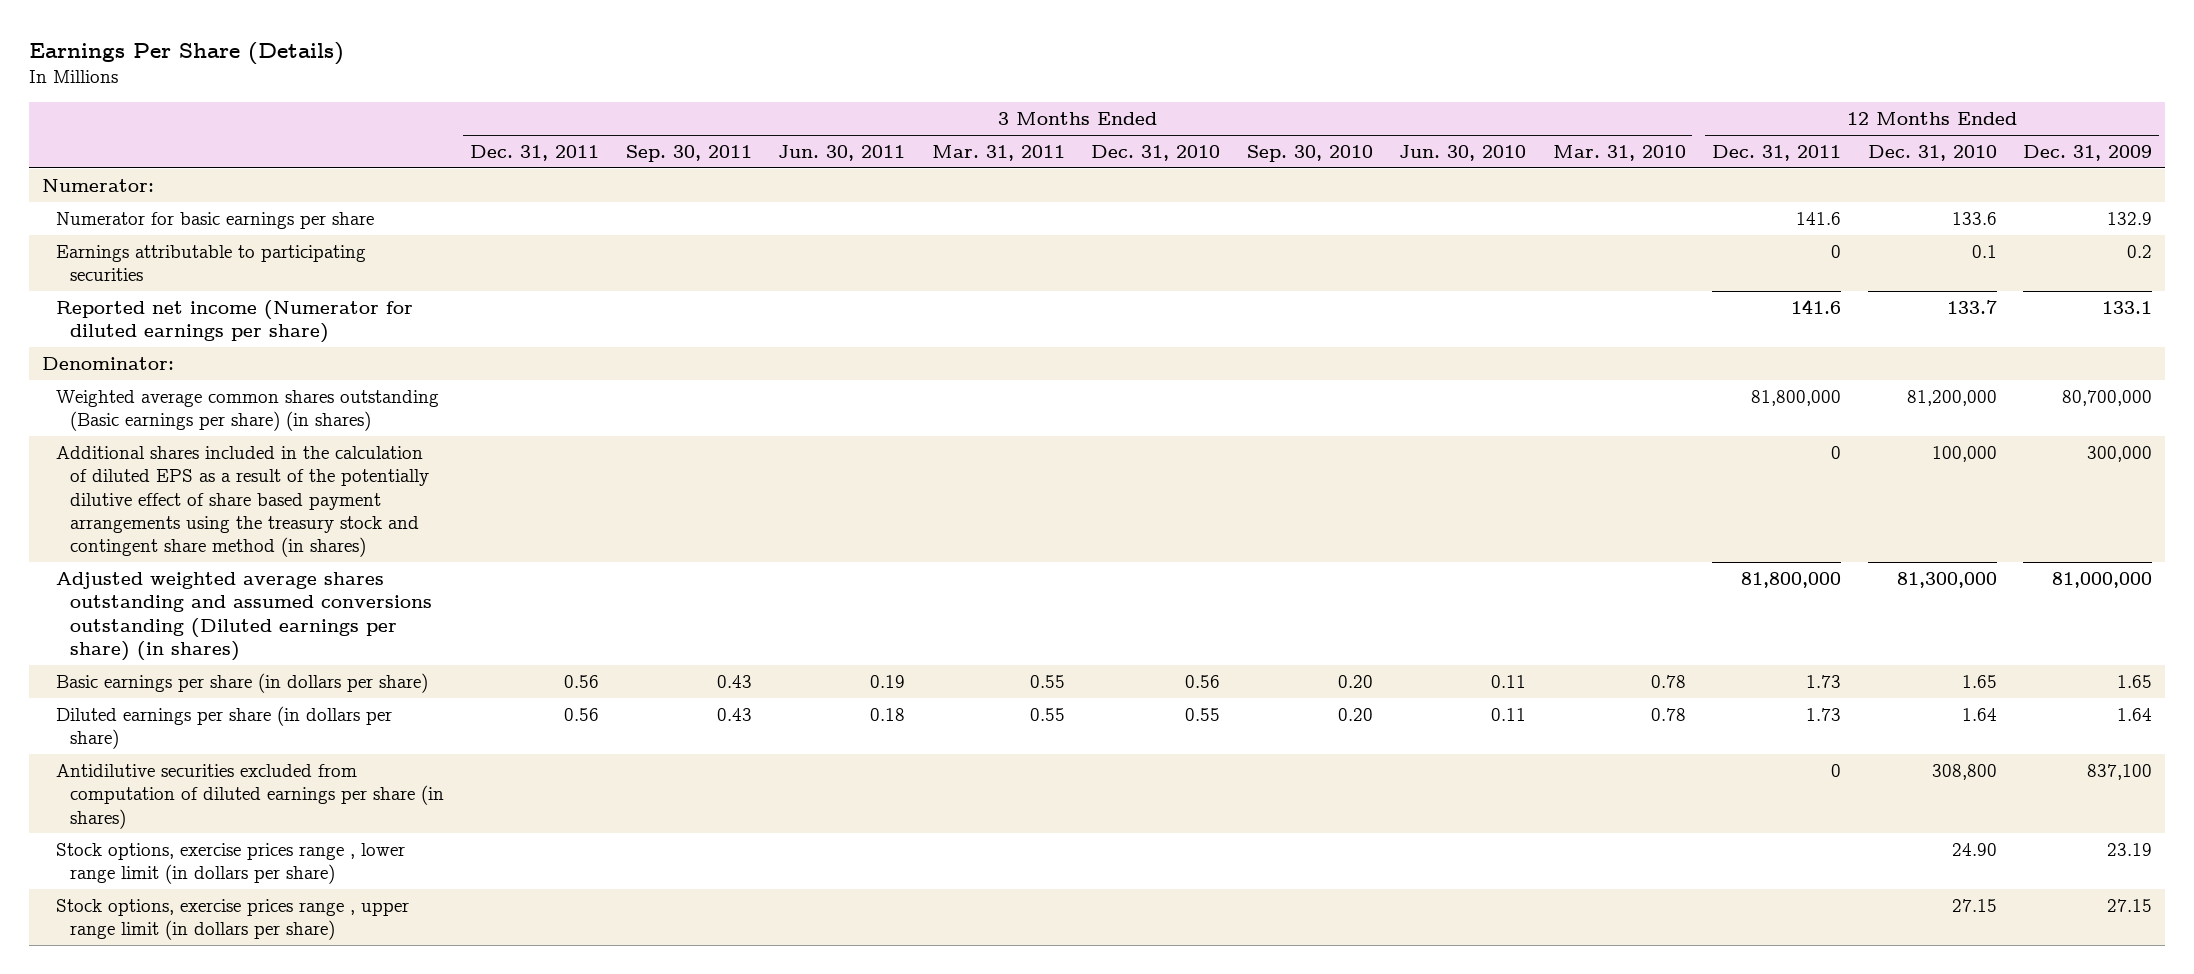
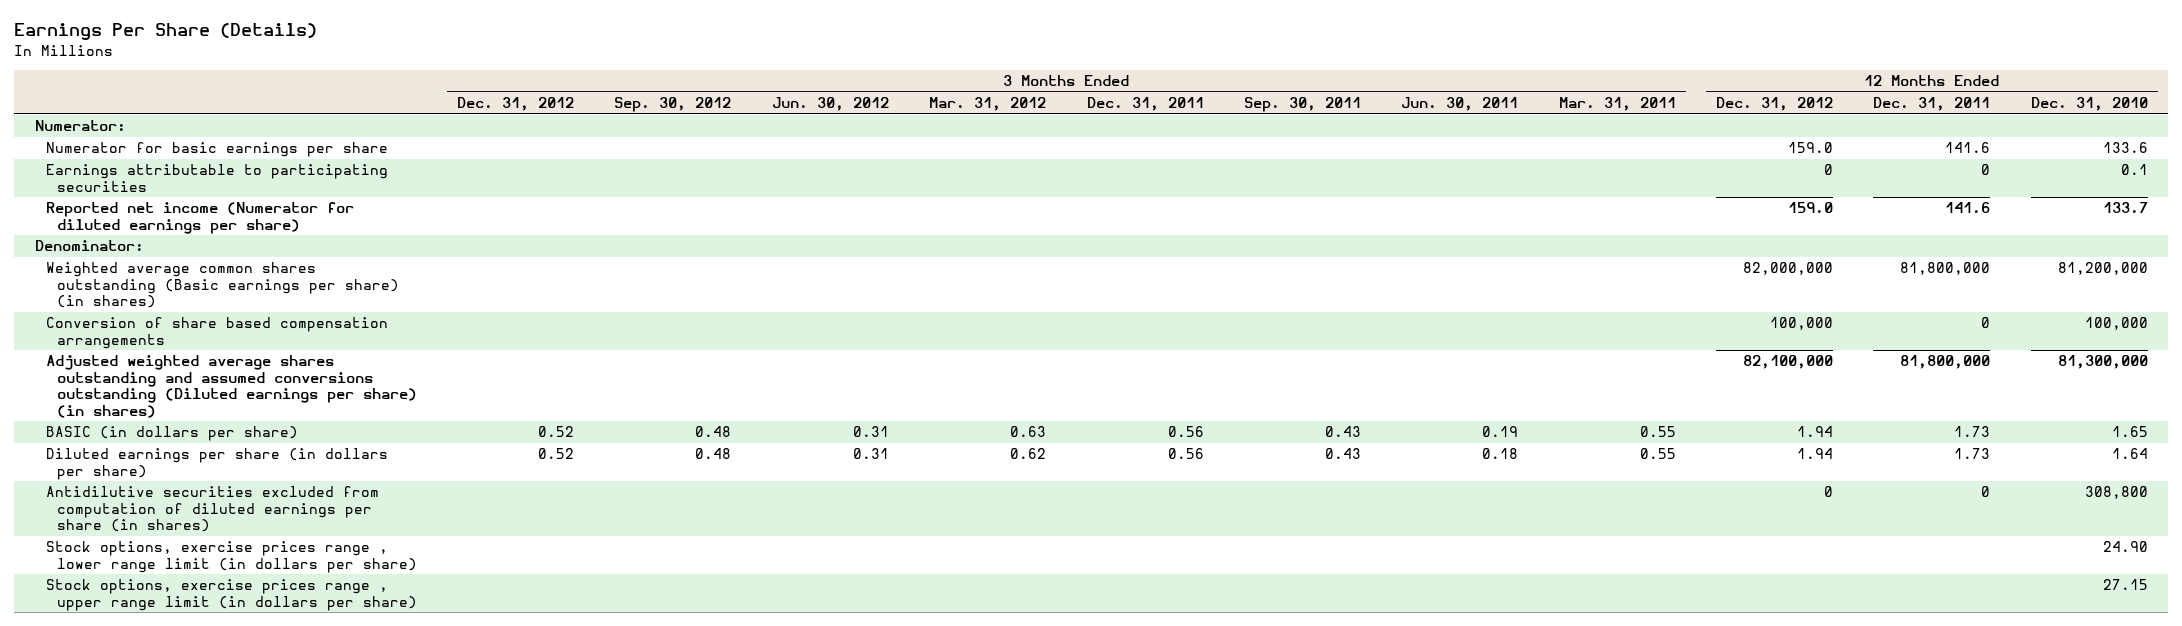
[1091,144,1221,161] Dec. 31, 2010 -> none
[1246,144,1373,162] Sep. 30, 2010 -> none
[1399,144,1527,161] Jun. 30, 2010 -> none
[1552,144,1686,161] Mar. 31, 2010 -> none
[2023,144,2153,161] Dec. 31, 2009 -> none
none -> [457,97,575,112] Dec. 31, 2012
none -> [614,97,732,113] Sep. 30, 2012
none -> [771,97,889,112] Jun. 30, 2012
none -> [929,97,1047,112] Mar. 31, 2012
none -> [1716,97,1834,112] Dec. 31, 2012
[55,445,429,558] Additional shares included in the calculation of diluted EPS as a result of the potentially dilutive effect of share based payment arrangements using the treasury stock and contingent share method (in shares) -> [45,317,388,349] Conversion of share based compensation arrangements
[55,672,428,693] Basic earnings per share (in dollars per share) -> [45,426,298,442] BASIC (in dollars per share)

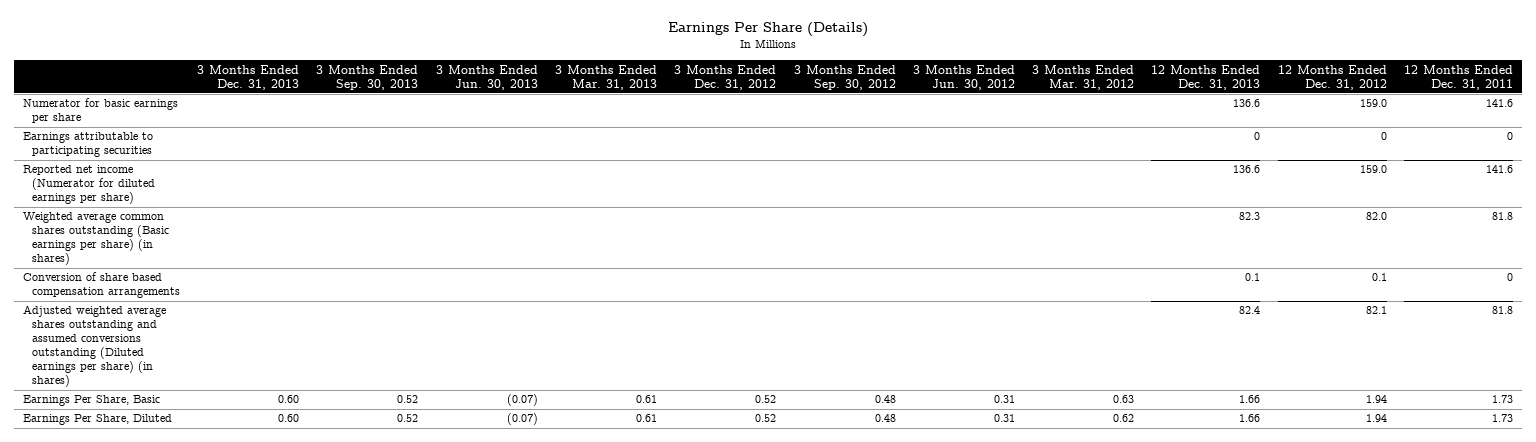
[1086,97,1204,112] Dec. 31, 2011 -> none
[1243,97,1361,113] Sep. 30, 2011 -> none
[1401,97,1519,112] Jun. 30, 2011 -> none
[1558,97,1676,112] Mar. 31, 2011 -> none
[2030,97,2148,112] Dec. 31, 2010 -> none
none -> [197,64,300,90] 3 Months Ended Dec. 31, 2013
none -> [316,64,419,90] 3 Months Ended Sep. 30, 2013
none -> [435,64,538,90] 3 Months Ended Jun. 30, 2013
none -> [555,64,658,90] 3 Months Ended Mar. 31, 2013
none -> [1151,64,1261,90] 12 Months Ended Dec. 31, 2013
[34,120,126,132] Numerator: -> none
[34,240,144,252] Denominator: -> none
[45,486,379,533] Antidilutive securities excluded from computation of diluted earnings per share (in shares) -> none
[45,541,417,573] Stock options, exercise prices range , lower range limit (in dollars per share) -> none
[45,579,417,611] Stock options, exercise prices range , upper range limit (in dollars per share) -> none
[1743,262,1834,276] 82,000,000 -> [1365,212,1387,221] 82.0
[1900,262,1991,276] 81,800,000 -> [1492,212,1514,221] 81.8
[1770,317,1834,331] 100,000 -> [1371,273,1387,282] 0.1
[1743,355,1834,370] 82,100,000 -> [1365,306,1387,315] 82.1
[1900,355,1991,370] 81,800,000 -> [1492,306,1514,315] 81.8
[45,426,298,442] BASIC (in dollars per share) -> [22,395,160,407] Earnings Per Share, Basic
[45,448,388,480] Diluted earnings per share (in dollars per share) -> [22,414,172,426] Earnings Per Share, Diluted

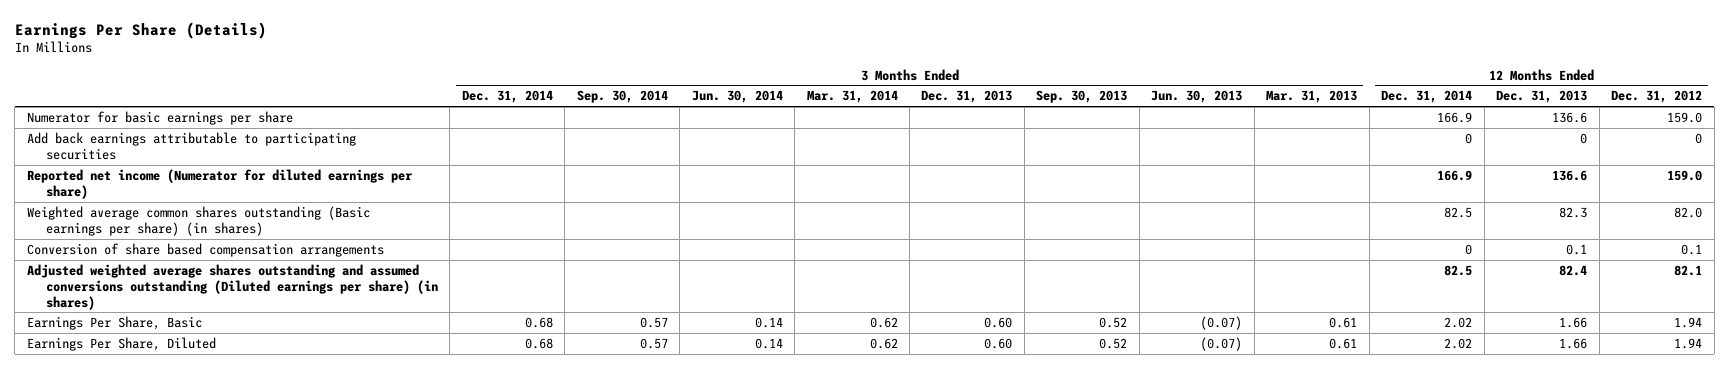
[674,64,777,90] 3 Months Ended Dec. 31, 2012 -> none
[793,64,896,90] 3 Months Ended Sep. 30, 2012 -> none
[912,64,1015,90] 3 Months Ended Jun. 30, 2012 -> none
[1032,64,1135,90] 3 Months Ended Mar. 31, 2012 -> none
[1404,64,1514,90] 12 Months Ended Dec. 31, 2011 -> none
none -> [461,90,553,104] Dec. 31, 2014
none -> [576,90,668,104] Sep. 30, 2014
none -> [691,90,783,104] Jun. 30, 2014
none -> [806,90,898,104] Mar. 31, 2014
none -> [1381,90,1473,104] Dec. 31, 2014
[22,132,153,158] Earnings attributable to participating securities -> [26,131,356,160] Add back earnings attributable to participating securities

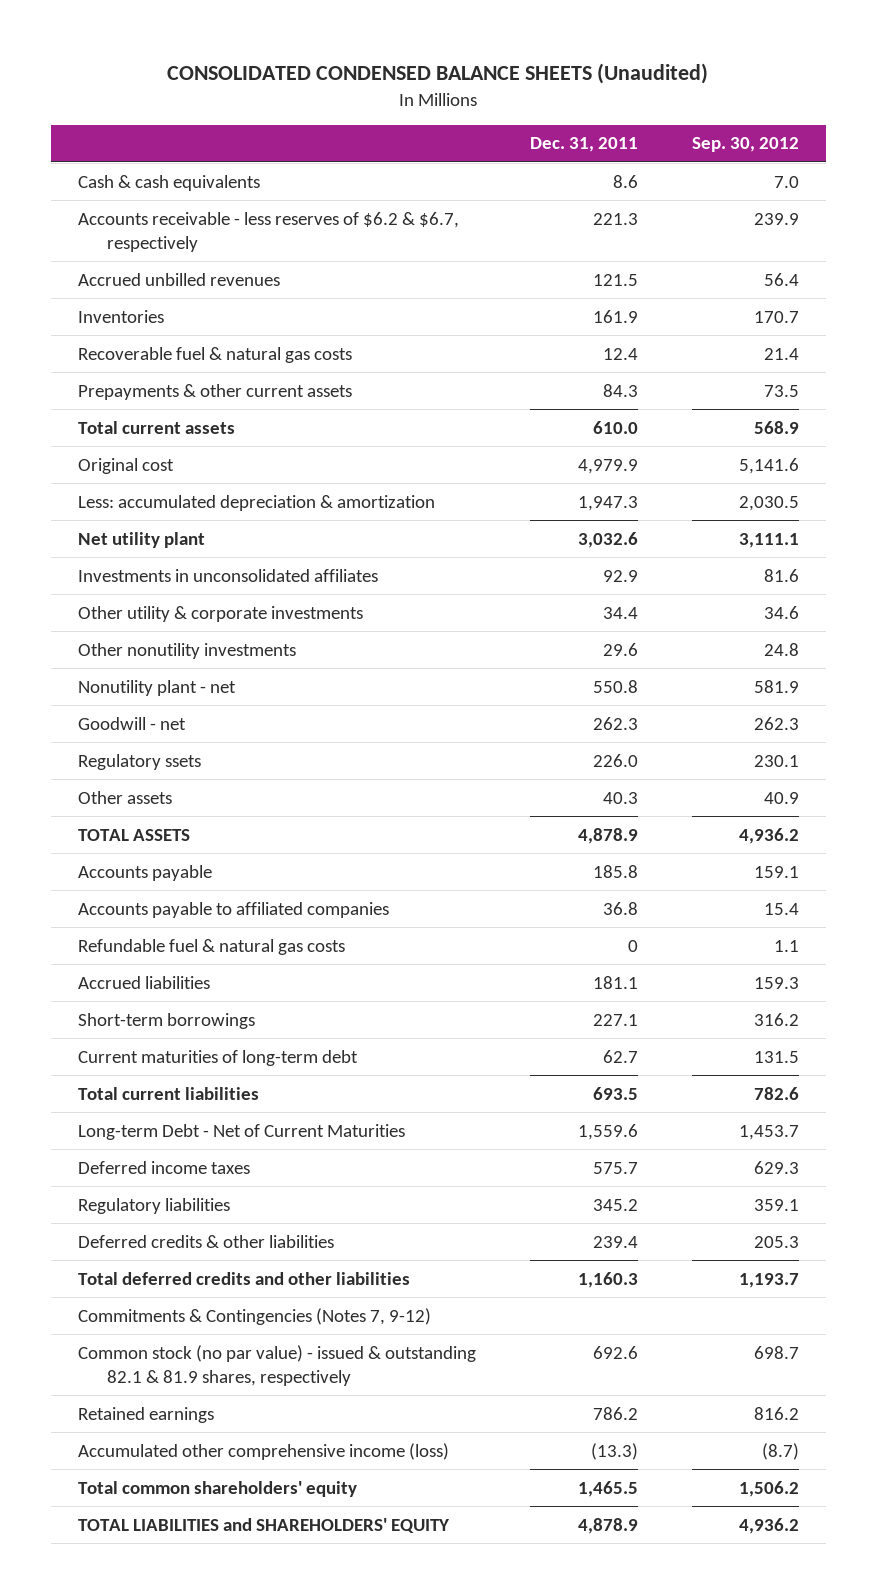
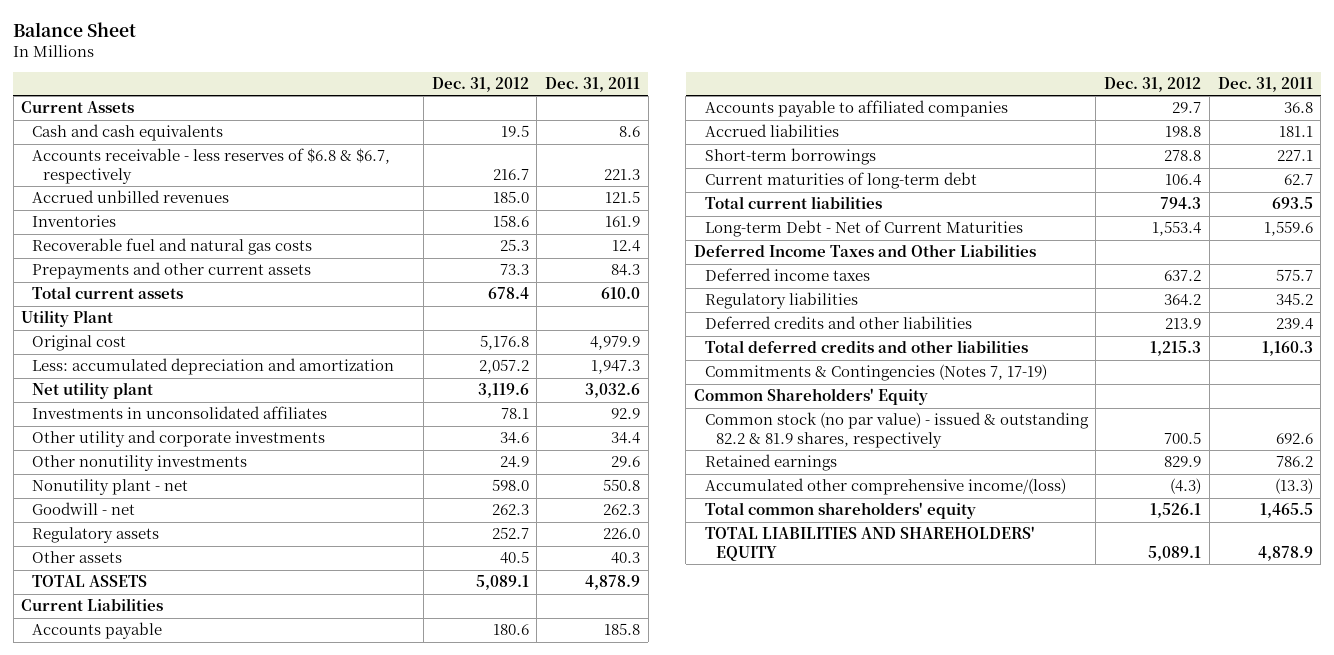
[167,63,709,85] CONSOLIDATED CONDENSED BALANCE SHEETS (Unaudited) -> [13,21,137,37] Balance Sheet
[692,137,800,153] Sep. 30, 2012 -> none
none -> [431,77,529,93] Dec. 31, 2012
none -> [21,101,135,114] Current Assets
[77,174,260,191] Cash & cash equivalents -> [32,124,224,142] Cash and cash equivalents
[77,211,459,252] Accounts receivable - less reserves of $6.2 & $6.7, respectively -> [32,148,391,185] Accounts receivable - less reserves of $6.8 & $6.7, respectively
[77,346,352,363] Recoverable fuel & natural gas costs -> [32,238,313,256] Recoverable fuel and natural gas costs
[77,383,352,400] Prepayments & other current assets -> [32,262,312,280] Prepayments and other current assets
none -> [21,310,114,328] Utility Plant
[77,494,435,511] Less: accumulated depreciation & amortization -> [32,358,395,376] Less: accumulated depreciation and amortization
[77,605,363,622] Other utility & corporate investments -> [32,430,326,448] Other utility and corporate investments
[77,753,201,770] Regulatory ssets -> [32,527,160,544] Regulatory assets
none -> [21,598,164,612] Current Liabilities
[77,938,345,955] Refundable fuel & natural gas costs -> none
none -> [693,244,1036,258] Deferred Income Taxes and Other Liabilities
[77,1234,334,1248] Deferred credits & other liabilities -> [704,316,972,330] Deferred credits and other liabilities
[77,1307,431,1325] Commitments & Contingencies (Notes 7, 9-12) -> [704,364,1047,382] Commitments & Contingencies (Notes 7, 17-19)
none -> [693,388,928,406] Common Shareholders' Equity
[77,1344,476,1386] Common stock (no par value) - issued & outstanding 82.1 & 81.9 shares, respectively -> [704,412,1089,449] Common stock (no par value) - issued & outstanding 82.2 & 81.9 shares, respectively
[77,1442,449,1460] Accumulated other comprehensive income (loss) -> [704,478,1066,496] Accumulated other comprehensive income/(loss)
[77,1517,450,1533] TOTAL LIABILITIES and SHAREHOLDERS' EQUITY -> [704,526,1035,562] TOTAL LIABILITIES AND SHAREHOLDERS' EQUITY

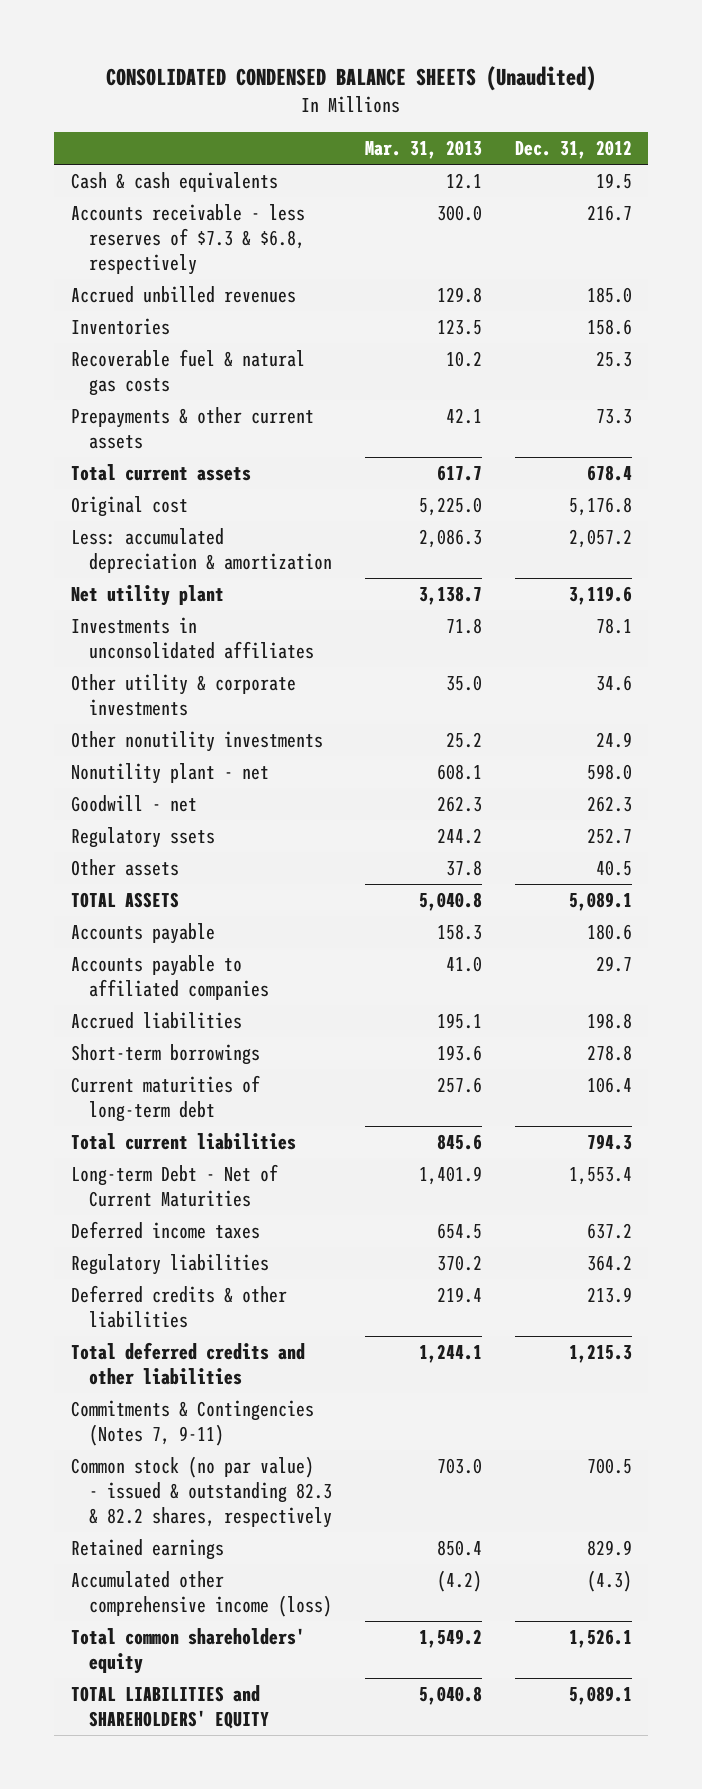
[13,21,137,37] Balance Sheet -> [106,66,597,92] CONSOLIDATED CONDENSED BALANCE SHEETS (Unaudited)
[545,77,641,93] Dec. 31, 2011 -> none
none -> [365,140,483,160] Mar. 31, 2013
[21,101,135,114] Current Assets -> none
[32,124,224,142] Cash and cash equivalents -> [70,171,278,192] Cash & cash equivalents
[32,148,391,185] Accounts receivable - less reserves of $6.8 & $6.7, respectively -> [70,203,306,276] Accounts receivable - less reserves of $7.3 & $6.8, respectively
[32,238,313,256] Recoverable fuel and natural gas costs -> [70,348,305,396] Recoverable fuel & natural gas costs
[32,262,312,280] Prepayments and other current assets -> [70,406,314,449] Prepayments & other current assets
[21,310,114,328] Utility Plant -> none
[32,358,395,376] Less: accumulated depreciation and amortization -> [70,527,333,573] Less: accumulated depreciation & amortization
[32,430,326,448] Other utility and corporate investments -> [70,673,296,716] Other utility & corporate investments
[32,527,160,544] Regulatory assets -> [70,826,215,848] Regulatory ssets
[21,598,164,612] Current Liabilities -> none
[693,244,1036,258] Deferred Income Taxes and Other Liabilities -> none
[704,316,972,330] Deferred credits and other liabilities -> [70,1284,287,1328] Deferred credits & other liabilities
[693,388,928,406] Common Shareholders' Equity -> none
[704,364,1047,382] Commitments & Contingencies (Notes 7, 17-19) -> [70,1399,314,1446] Commitments & Contingencies (Notes 7, 9-11)
[704,412,1089,449] Common stock (no par value) - issued & outstanding 82.2 & 81.9 shares, respectively -> [70,1455,333,1529] Common stock (no par value) - issued & outstanding 82.3 & 82.2 shares, respectively
[704,478,1066,496] Accumulated other comprehensive income/(loss) -> [70,1570,333,1617] Accumulated other comprehensive income (loss)
[704,526,1035,562] TOTAL LIABILITIES AND SHAREHOLDERS' EQUITY -> [70,1684,270,1729] TOTAL LIABILITIES and SHAREHOLDERS' EQUITY

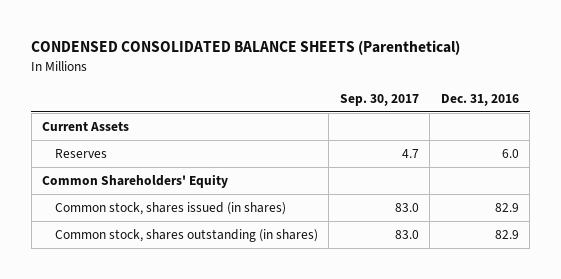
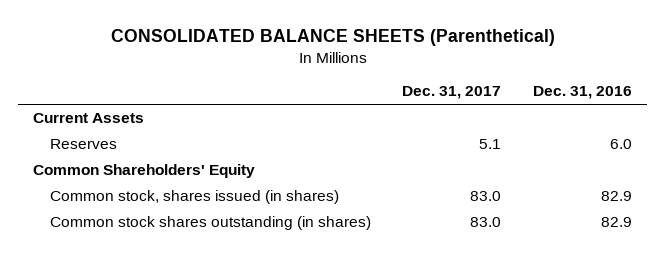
[31,40,461,56] CONDENSED CONSOLIDATED BALANCE SHEETS (Parenthetical) -> [110,28,555,46] CONSOLIDATED BALANCE SHEETS (Parenthetical)
[339,93,419,106] Sep. 30, 2017 -> none
none -> [402,86,502,100] Dec. 31, 2017
[54,229,318,243] Common stock, shares outstanding (in shares) -> [50,216,372,231] Common stock shares outstanding (in shares)

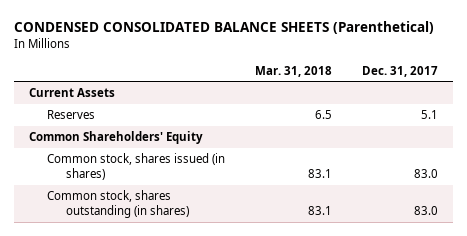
[110,28,555,46] CONSOLIDATED BALANCE SHEETS (Parenthetical) -> [14,21,435,35] CONDENSED CONSOLIDATED BALANCE SHEETS (Parenthetical)
[532,86,632,100] Dec. 31, 2016 -> none
none -> [255,65,333,77] Mar. 31, 2018
[50,216,372,231] Common stock shares outstanding (in shares) -> [47,190,190,218] Common stock, shares outstanding (in shares)

